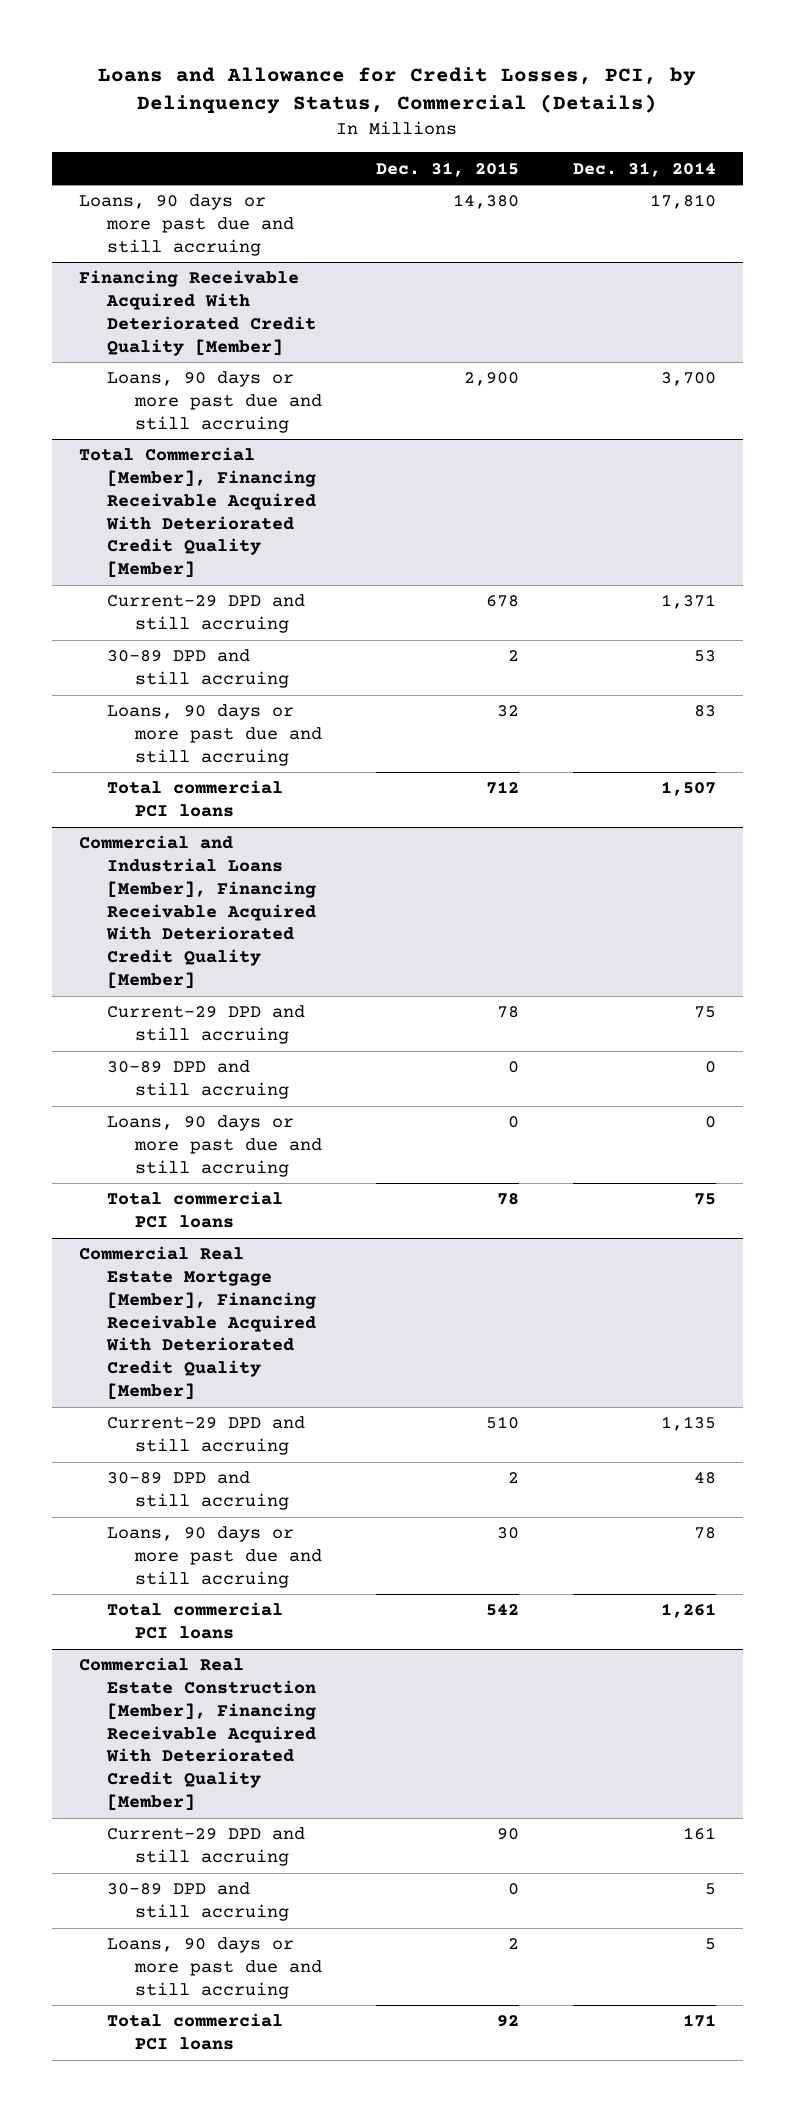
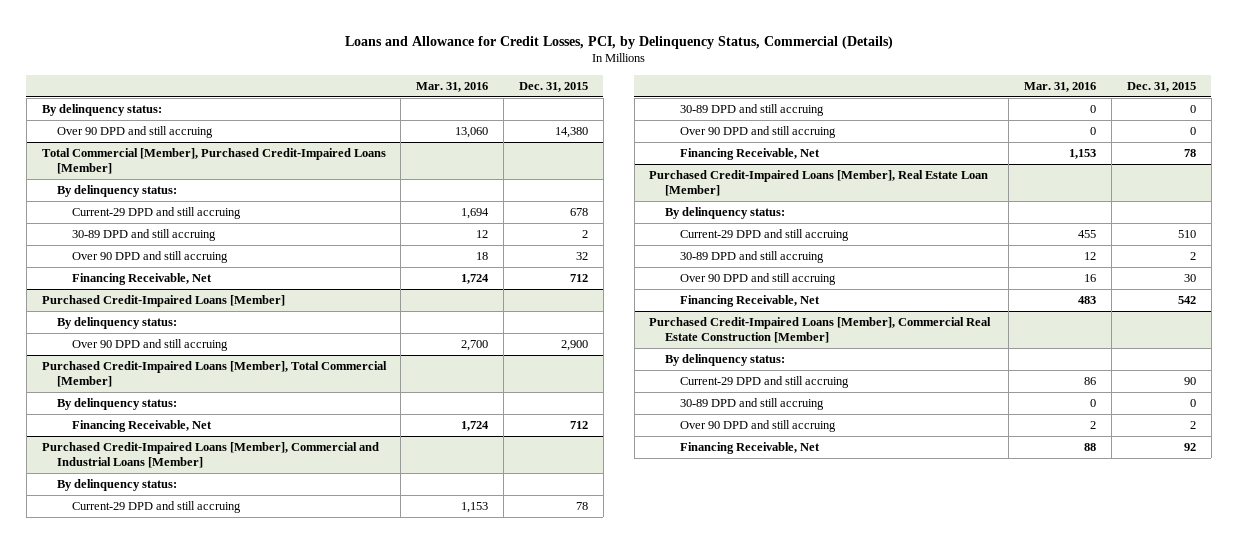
[572,161,716,177] Dec. 31, 2014 -> none
none -> [416,81,489,92] Mar. 31, 2016
[79,270,317,356] Financing Receivable Acquired With Deteriorated Credit Quality [Member] -> none
[107,371,322,433] Loans, 90 days or more past due and still accruing -> none
[79,447,317,579] Total Commercial [Member], Financing Receivable Acquired With Deteriorated Credit Quality [Member] -> none
none -> [41,104,162,117] By delinquency status:
[79,194,295,256] Loans, 90 days or more past due and still accruing -> [56,126,213,139] Over 90 DPD and still accruing
none -> [41,148,386,174] Total Commercial [Member], Purchased Credit-Impaired Loans [Member]
none -> [56,185,177,198] By delinquency status:
[79,835,317,990] Commercial and Industrial Loans [Member], Financing Receivable Acquired With Deteriorated Credit Quality [Member] -> none
[107,704,322,766] Loans, 90 days or more past due and still accruing -> [71,251,228,264] Over 90 DPD and still accruing
[107,780,284,818] Total commercial PCI loans -> [71,273,212,286] Financing Receivable, Net
none -> [41,295,285,308] Purchased Credit-Impaired Loans [Member]
none -> [56,317,177,330] By delinquency status:
none -> [71,339,228,352] Over 90 DPD and still accruing
none -> [41,361,387,387] Purchased Credit-Impaired Loans [Member], Total Commercial [Member]
none -> [56,398,177,411] By delinquency status:
none -> [71,420,212,433] Financing Receivable, Net
none -> [41,442,379,468] Purchased Credit-Impaired Loans [Member], Commercial and Industrial Loans [Member]
none -> [56,479,177,492] By delinquency status:
[79,1246,317,1401] Commercial Real Estate Mortgage [Member], Financing Receivable Acquired With Deteriorated Credit Quality [Member] -> none
[107,1115,322,1177] Loans, 90 days or more past due and still accruing -> [679,126,836,139] Over 90 DPD and still accruing
[107,1191,284,1229] Total commercial PCI loans -> [679,148,820,161] Financing Receivable, Net
none -> [649,170,989,196] Purchased Credit-Impaired Loans [Member], Real Estate Loan [Member]
none -> [664,207,785,220] By delinquency status:
[79,1657,317,1812] Commercial Real Estate Construction [Member], Financing Receivable Acquired With Deteriorated Credit Quality [Member] -> none
[107,1526,322,1588] Loans, 90 days or more past due and still accruing -> [679,273,836,286] Over 90 DPD and still accruing
[107,1602,284,1640] Total commercial PCI loans -> [679,295,820,308] Financing Receivable, Net
none -> [649,317,992,343] Purchased Credit-Impaired Loans [Member], Commercial Real Estate Construction [Member]
none -> [664,354,785,367] By delinquency status:
[107,1937,322,1999] Loans, 90 days or more past due and still accruing -> [679,420,836,433] Over 90 DPD and still accruing
[107,2013,284,2051] Total commercial PCI loans -> [679,442,820,455] Financing Receivable, Net

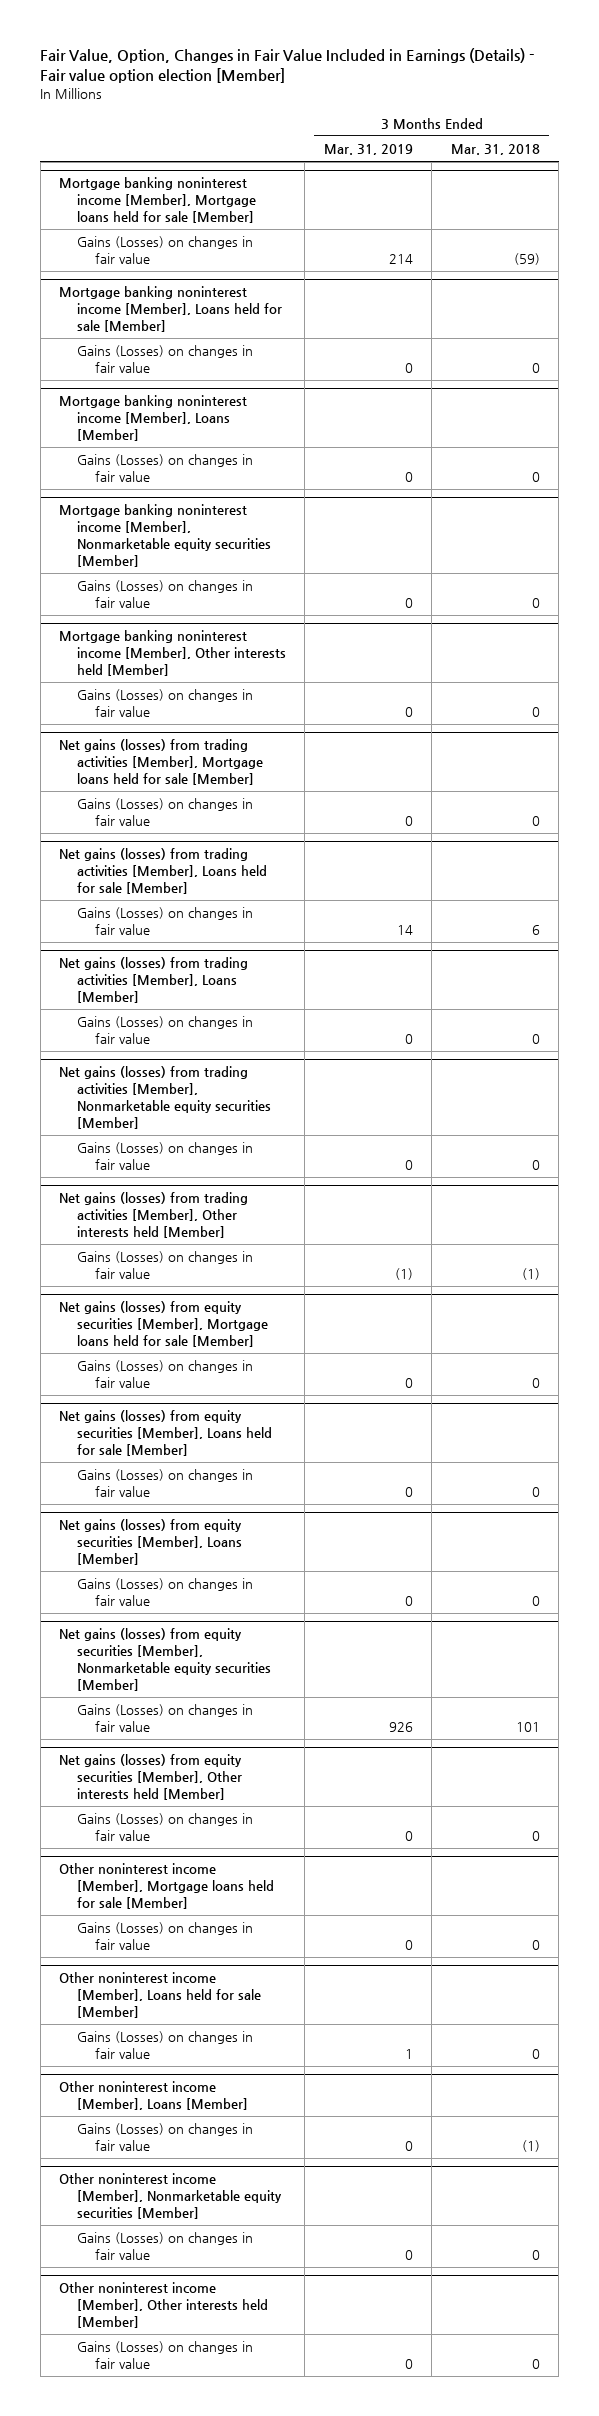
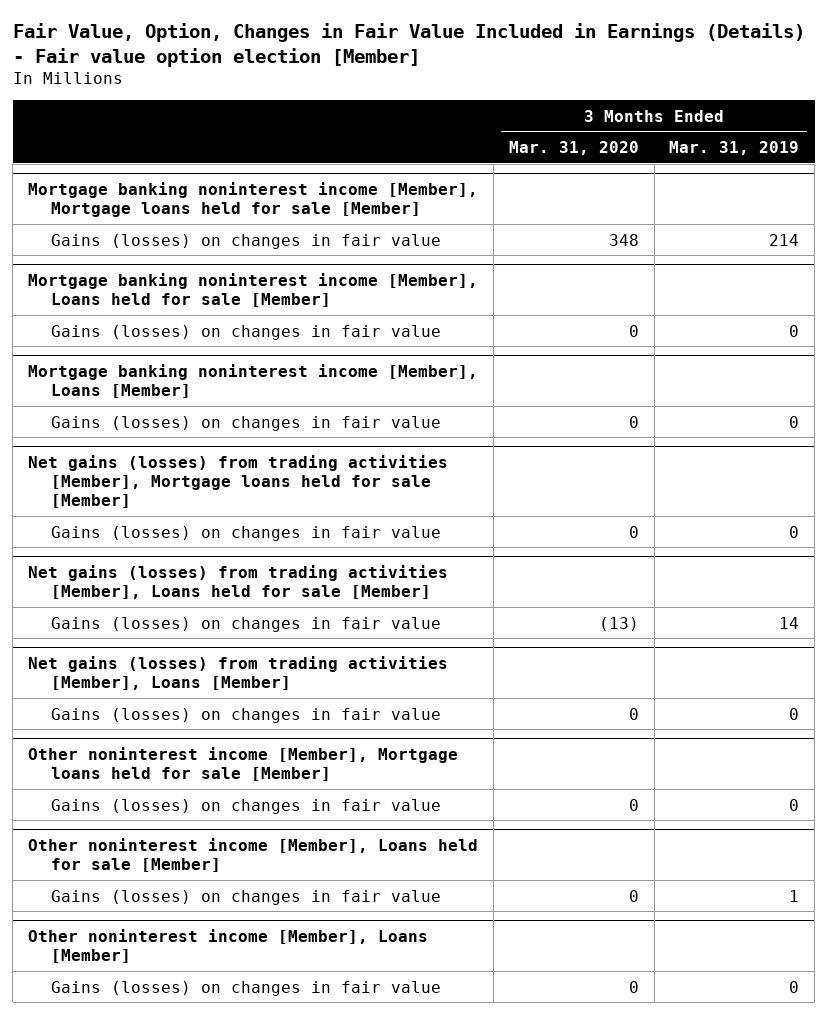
[450,143,540,155] Mar. 31, 2018 -> none
none -> [508,141,639,156] Mar. 31, 2020
[76,236,253,264] Gains (Losses) on changes in fair value -> [51,233,442,249] Gains (losses) on changes in fair value
[76,345,253,373] Gains (Losses) on changes in fair value -> [51,324,442,340] Gains (losses) on changes in fair value
[59,504,271,567] Mortgage banking noninterest income [Member], Nonmarketable equity securities [Member] -> none
[76,580,253,608] Gains (Losses) on changes in fair value -> none
[59,630,286,676] Mortgage banking noninterest income [Member], Other interests held [Member] -> none
[76,689,253,717] Gains (Losses) on changes in fair value -> none
[76,454,253,482] Gains (Losses) on changes in fair value -> [51,415,442,431] Gains (losses) on changes in fair value
[76,798,253,826] Gains (Losses) on changes in fair value -> [51,525,442,541] Gains (losses) on changes in fair value
[76,907,253,935] Gains (Losses) on changes in fair value -> [51,616,442,632] Gains (losses) on changes in fair value
[59,1066,271,1129] Net gains (losses) from trading activities [Member], Nonmarketable equity securities [Member] -> none
[76,1142,253,1170] Gains (Losses) on changes in fair value -> none
[59,1192,249,1238] Net gains (losses) from trading activities [Member], Other interests held [Member] -> none
[76,1251,253,1279] Gains (Losses) on changes in fair value -> none
[59,1301,268,1347] Net gains (losses) from equity securities [Member], Mortgage loans held for sale [Member] -> none
[76,1360,253,1388] Gains (Losses) on changes in fair value -> none
[59,1410,272,1456] Net gains (losses) from equity securities [Member], Loans held for sale [Member] -> none
[76,1469,253,1497] Gains (Losses) on changes in fair value -> none
[59,1519,243,1565] Net gains (losses) from equity securities [Member], Loans [Member] -> none
[76,1578,253,1606] Gains (Losses) on changes in fair value -> none
[59,1628,271,1691] Net gains (losses) from equity securities [Member], Nonmarketable equity securities [Member] -> none
[76,1704,253,1732] Gains (Losses) on changes in fair value -> none
[59,1754,243,1800] Net gains (losses) from equity securities [Member], Other interests held [Member] -> none
[76,1813,253,1841] Gains (Losses) on changes in fair value -> none
[76,1016,253,1044] Gains (Losses) on changes in fair value -> [51,707,442,723] Gains (losses) on changes in fair value
[76,1922,253,1950] Gains (Losses) on changes in fair value -> [51,798,442,814] Gains (losses) on changes in fair value
[76,2031,253,2059] Gains (Losses) on changes in fair value -> [51,889,442,905] Gains (losses) on changes in fair value
[59,2173,282,2219] Other noninterest income [Member], Nonmarketable equity securities [Member] -> none
[76,2232,253,2260] Gains (Losses) on changes in fair value -> none
[59,2282,268,2328] Other noninterest income [Member], Other interests held [Member] -> none
[76,2341,253,2369] Gains (Losses) on changes in fair value -> none
[76,2123,253,2151] Gains (Losses) on changes in fair value -> [51,980,442,996] Gains (losses) on changes in fair value

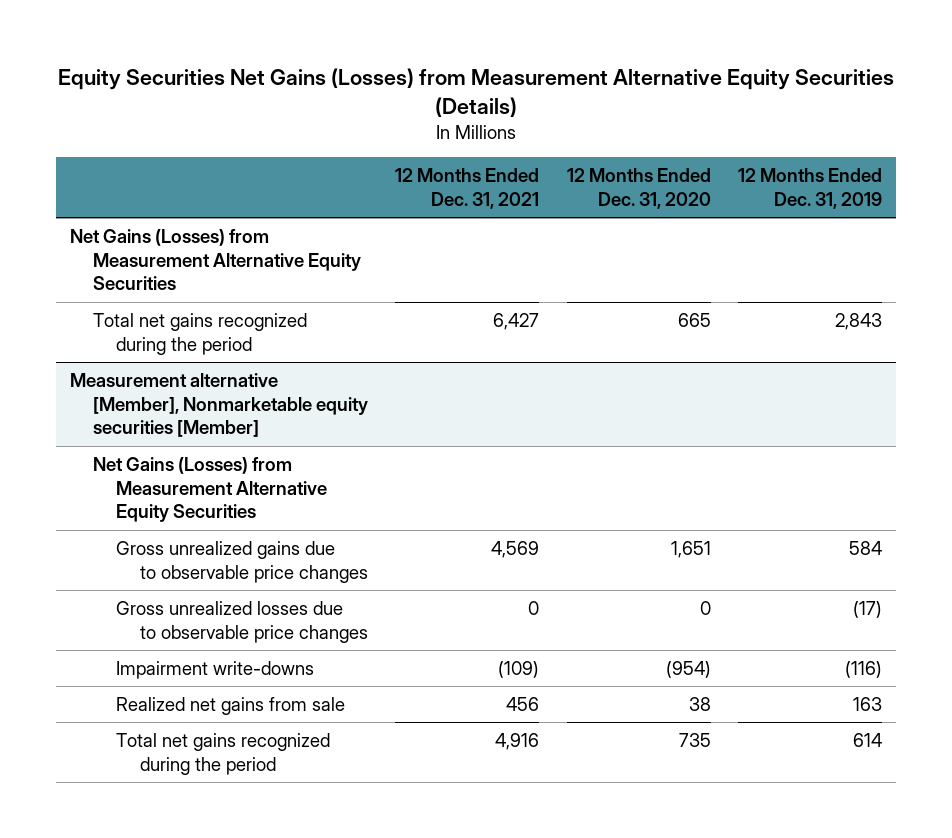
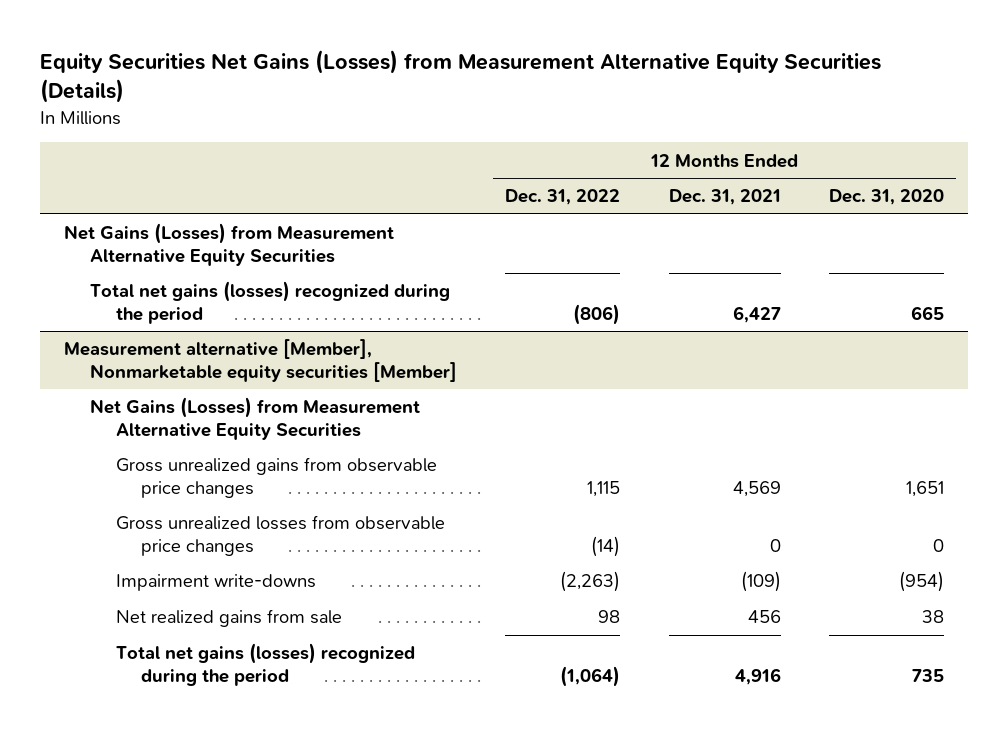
[738,168,883,209] 12 Months Ended Dec. 31, 2019 -> none
none -> [505,189,621,206] Dec. 31, 2022
[92,312,307,355] Total net gains recognized during the period -> [89,281,450,324] Total net gains (losses) recognized during the period
[116,540,368,583] Gross unrealized gains due to observable price changes -> [115,457,437,498] Gross unrealized gains from observable price changes
[116,600,368,643] Gross unrealized losses due to observable price changes -> [115,515,445,556] Gross unrealized losses from observable price changes
[116,696,346,715] Realized net gains from sale -> [115,609,342,628] Net realized gains from sale
[116,732,331,775] Total net gains recognized during the period -> [115,643,415,686] Total net gains (losses) recognized during the period

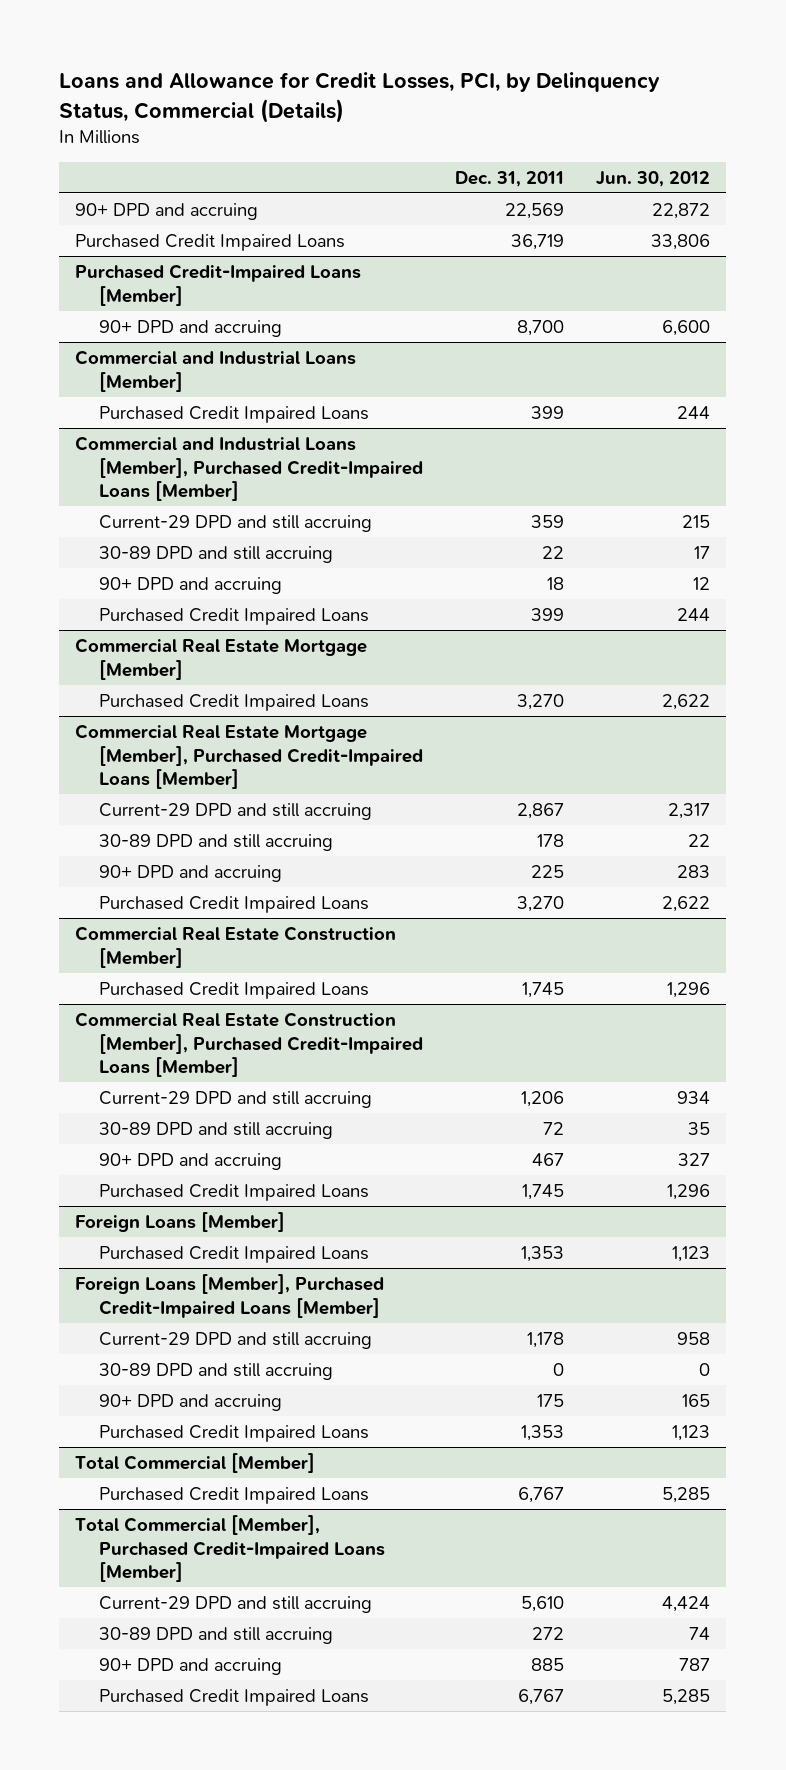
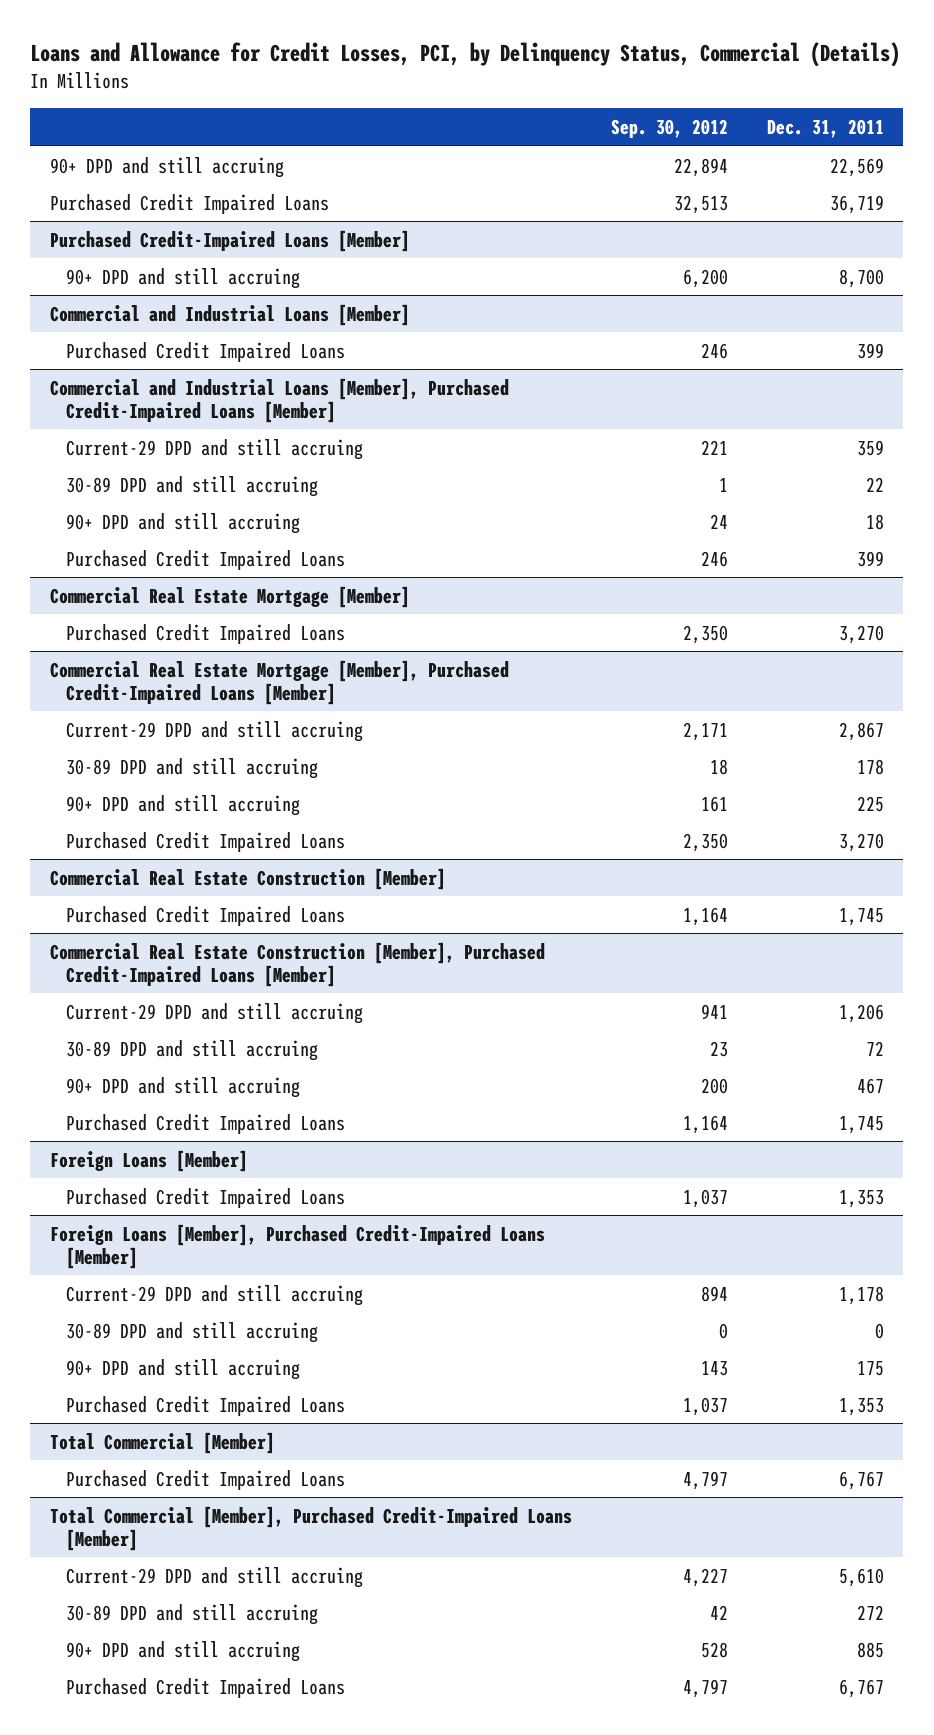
[596,170,711,187] Jun. 30, 2012 -> none
none -> [610,118,728,138] Sep. 30, 2012
[75,202,259,220] 90+ DPD and accruing -> [49,156,284,178] 90+ DPD and still accruing
[99,319,283,337] 90+ DPD and accruing -> [65,267,300,289] 90+ DPD and still accruing
[99,576,283,594] 90+ DPD and accruing -> [65,512,300,534] 90+ DPD and still accruing
[99,864,283,882] 90+ DPD and accruing -> [65,794,300,816] 90+ DPD and still accruing
[99,1152,283,1170] 90+ DPD and accruing -> [65,1076,300,1098] 90+ DPD and still accruing
[99,1393,283,1411] 90+ DPD and accruing -> [65,1358,300,1380] 90+ DPD and still accruing
[99,1657,283,1675] 90+ DPD and accruing -> [65,1640,300,1662] 90+ DPD and still accruing

